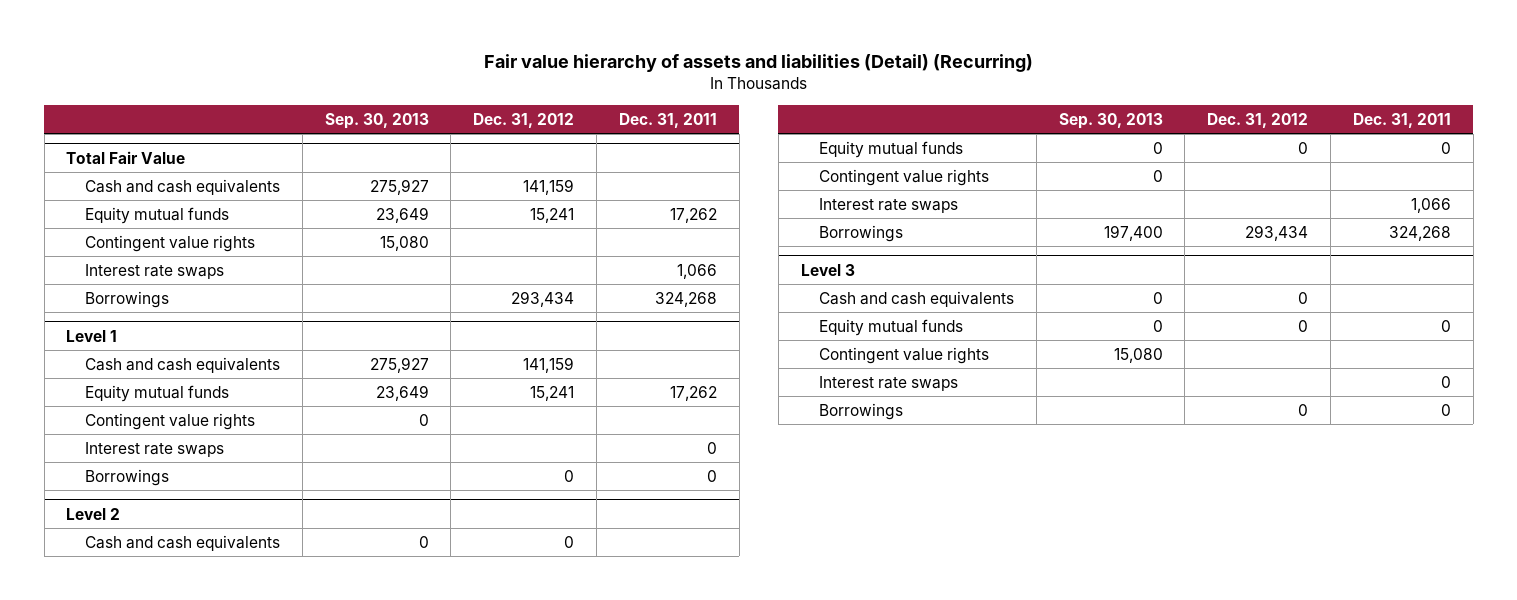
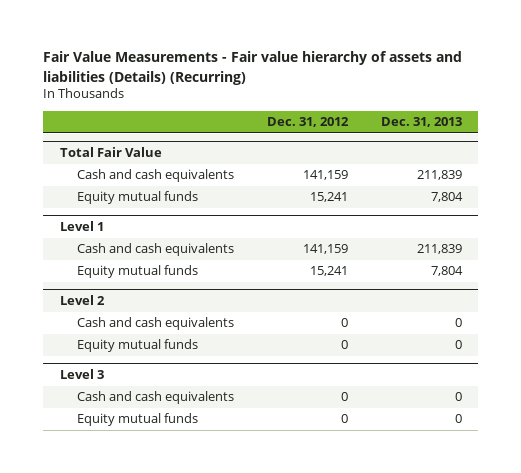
[483,54,1033,73] Fair value hierarchy of assets and liabilities (Detail) (Recurring) -> [43,51,463,85] Fair Value Measurements - Fair value hierarchy of assets and liabilities (Details) (Recurring)
[324,112,429,129] Sep. 30, 2013 -> none
[618,112,717,128] Dec. 31, 2011 -> none
none -> [380,117,462,128] Dec. 31, 2013
[84,234,255,252] Contingent value rights -> none
[84,263,224,279] Interest rate swaps -> none
[84,290,169,308] Borrowings -> none
[84,412,255,430] Contingent value rights -> none
[84,441,224,457] Interest rate swaps -> none
[84,468,169,486] Borrowings -> none
[818,168,989,186] Contingent value rights -> none
[818,197,958,213] Interest rate swaps -> none
[818,224,903,242] Borrowings -> none
[818,346,989,364] Contingent value rights -> none
[818,375,958,391] Interest rate swaps -> none
[818,402,903,420] Borrowings -> none

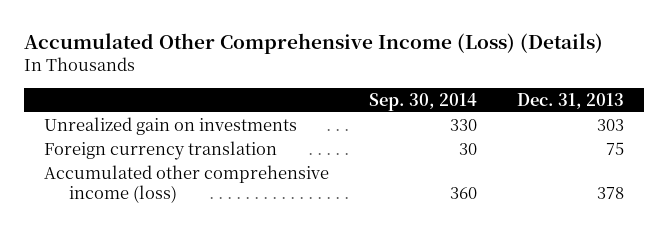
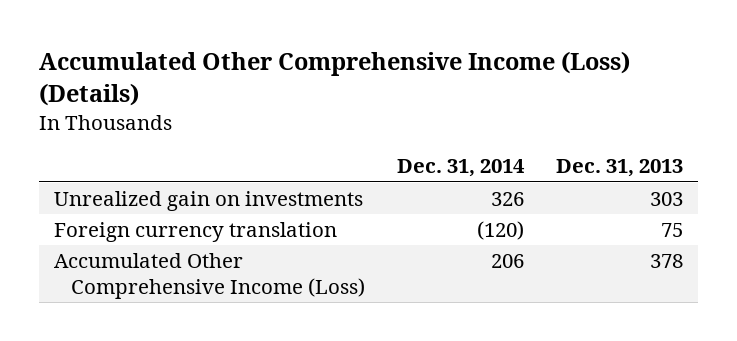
[368,92,477,111] Sep. 30, 2014 -> none
none -> [396,159,525,178] Dec. 31, 2014
[43,165,329,203] Accumulated other comprehensive income (loss) -> [54,252,366,299] Accumulated Other Comprehensive Income (Loss)

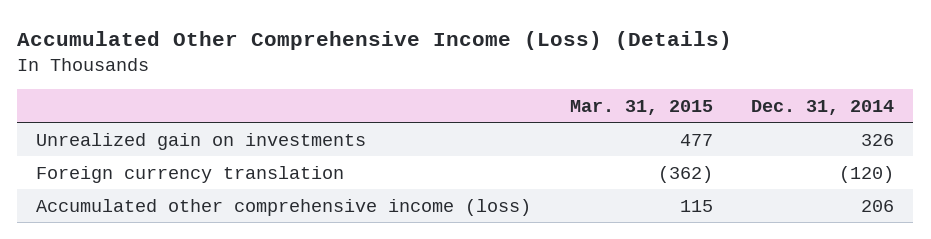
[555,159,683,178] Dec. 31, 2013 -> none
none -> [569,99,713,115] Mar. 31, 2015
[54,252,366,299] Accumulated Other Comprehensive Income (Loss) -> [36,198,532,216] Accumulated other comprehensive income (loss)

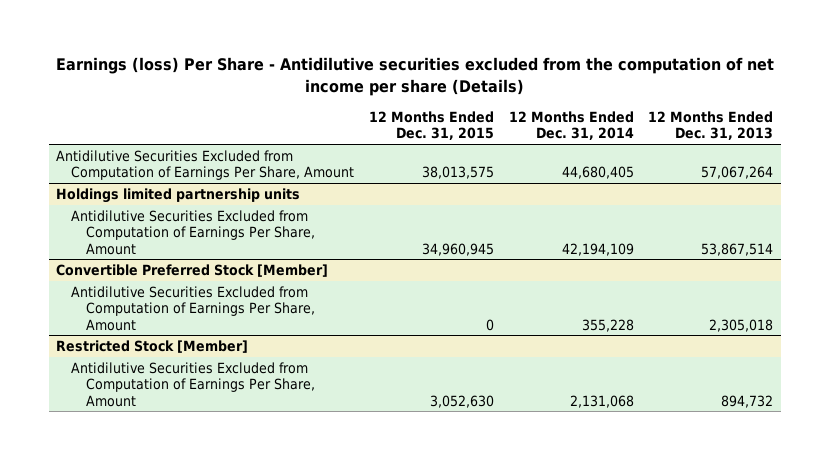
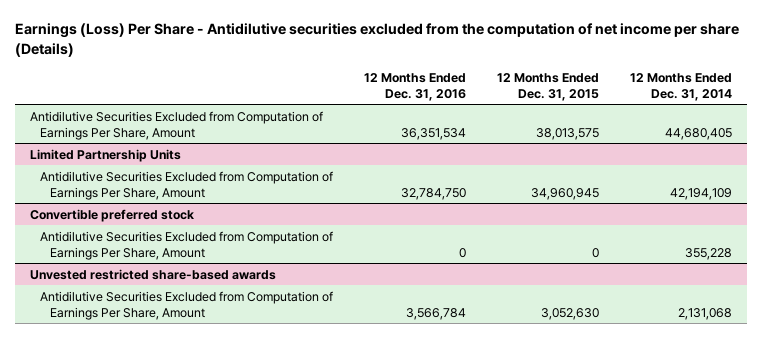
[55,57,774,97] Earnings (loss) Per Share - Antidilutive securities excluded from the computation of net income per share (Details) -> [14,23,739,57] Earnings (Loss) Per Share - Antidilutive securities excluded from the computation of net income per share (Details)
[648,111,774,141] 12 Months Ended Dec. 31, 2013 -> none
none -> [364,72,467,101] 12 Months Ended Dec. 31, 2016
[56,188,301,204] Holdings limited partnership units -> [30,148,182,162] Limited Partnership Units
[56,264,329,278] Convertible Preferred Stock [Member] -> [30,208,195,222] Convertible preferred stock
[56,340,249,354] Restricted Stock [Member] -> [30,268,277,280] Unvested restricted share-based awards

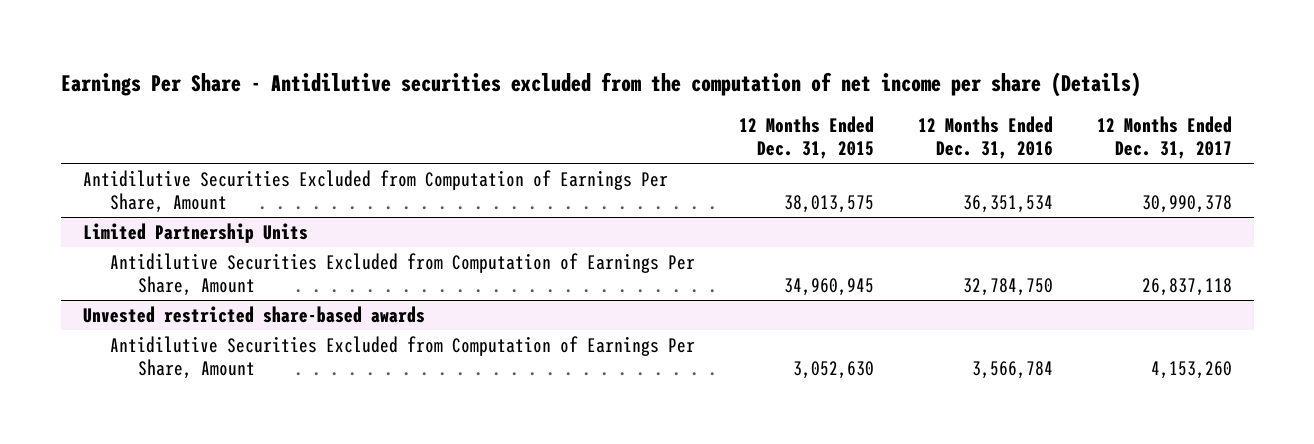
[14,23,739,57] Earnings (Loss) Per Share - Antidilutive securities excluded from the computation of net income per share (Details) -> [60,71,1141,97] Earnings Per Share - Antidilutive securities excluded from the computation of net income per share (Details)
[629,72,732,101] 12 Months Ended Dec. 31, 2014 -> none
none -> [1096,115,1232,160] 12 Months Ended Dec. 31, 2017
[30,208,195,222] Convertible preferred stock -> none
[40,230,334,260] Antidilutive Securities Excluded from Computation of Earnings Per Share, Amount -> none

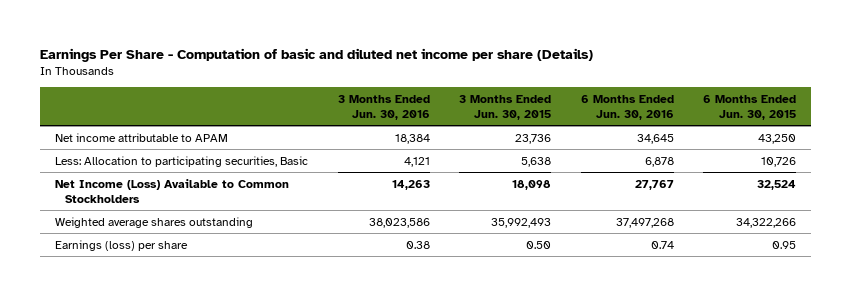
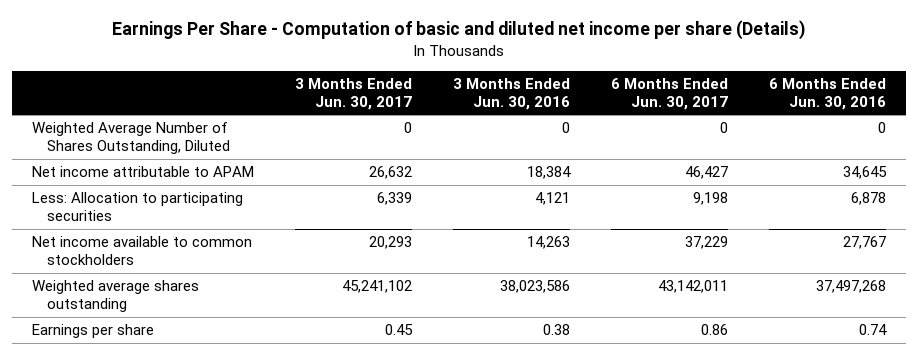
[459,95,552,120] 3 Months Ended Jun. 30, 2015 -> none
[703,95,797,120] 6 Months Ended Jun. 30, 2015 -> none
none -> [295,77,413,110] 3 Months Ended Jun. 30, 2017
none -> [610,77,728,110] 6 Months Ended Jun. 30, 2017
none -> [32,122,230,155] Weighted Average Number of Shares Outstanding, Diluted
[55,155,309,167] Less: Allocation to participating securities, Basic -> [32,192,244,222] Less: Allocation to participating securities
[55,178,290,203] Net Income (Loss) Available to Common Stockholders -> [32,236,253,266] Net income available to common stockholders
[55,239,189,251] Earnings (loss) per share -> [32,324,155,339] Earnings per share

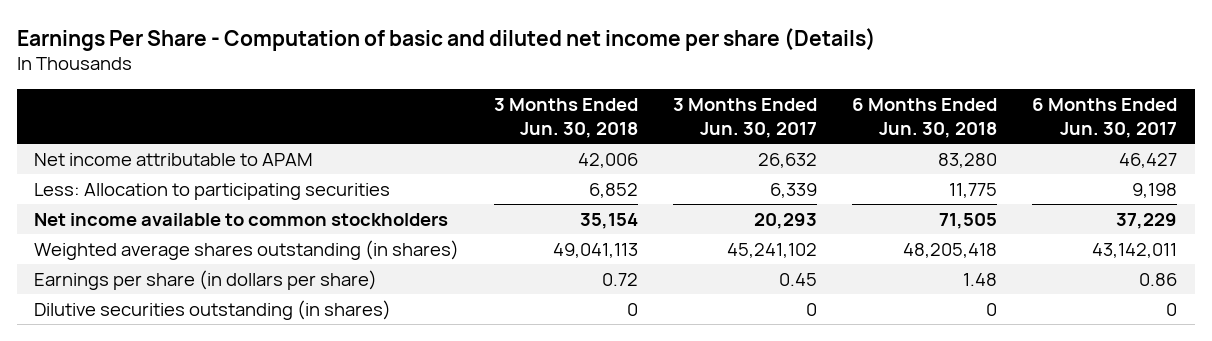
[453,77,571,110] 3 Months Ended Jun. 30, 2016 -> none
[768,77,886,110] 6 Months Ended Jun. 30, 2016 -> none
none -> [494,97,639,138] 3 Months Ended Jun. 30, 2018
none -> [852,97,998,138] 6 Months Ended Jun. 30, 2018
[32,122,230,155] Weighted Average Number of Shares Outstanding, Diluted -> none
[32,280,200,313] Weighted average shares outstanding -> [34,239,460,260] Weighted average shares outstanding (in shares)
[32,324,155,339] Earnings per share -> [34,269,378,290] Earnings per share (in dollars per share)
none -> [34,299,392,320] Dilutive securities outstanding (in shares)

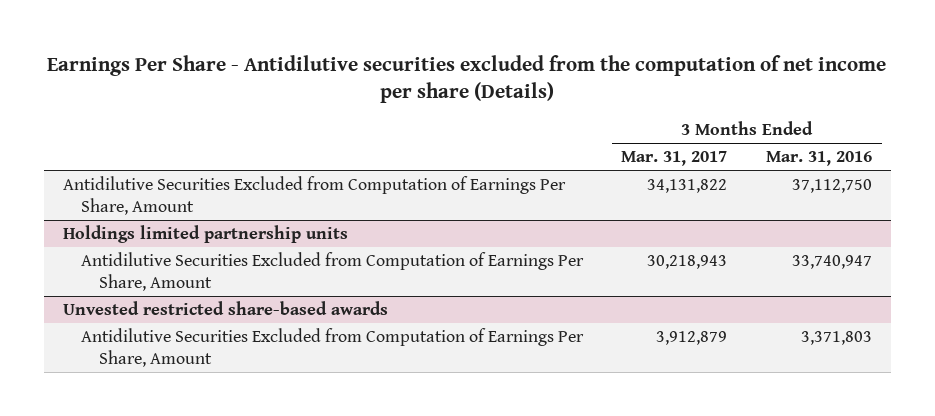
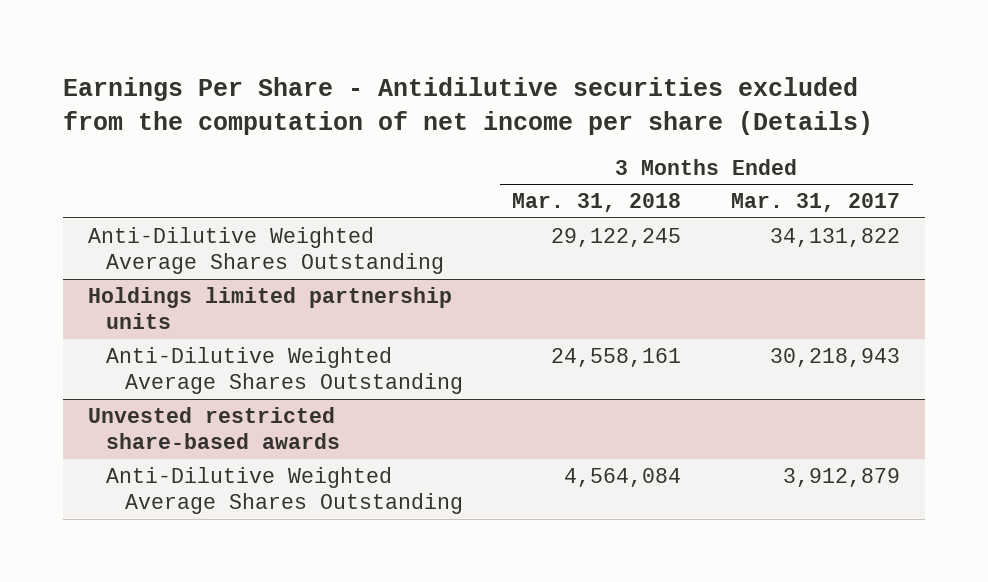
[766,151,873,167] Mar. 31, 2016 -> none
none -> [512,193,682,213] Mar. 31, 2018
[62,176,566,216] Antidilutive Securities Excluded from Computation of Earnings Per Share, Amount -> [87,226,445,275] Anti-Dilutive Weighted Average Shares Outstanding
[80,252,584,292] Antidilutive Securities Excluded from Computation of Earnings Per Share, Amount -> [106,346,463,395] Anti-Dilutive Weighted Average Shares Outstanding
[80,328,584,368] Antidilutive Securities Excluded from Computation of Earnings Per Share, Amount -> [106,466,463,515] Anti-Dilutive Weighted Average Shares Outstanding

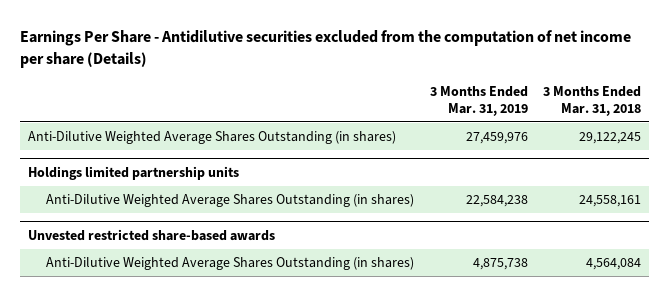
[731,193,901,213] Mar. 31, 2017 -> none
none -> [429,86,528,116] 3 Months Ended Mar. 31, 2019
[87,226,445,275] Anti-Dilutive Weighted Average Shares Outstanding -> [28,131,397,145] Anti-Dilutive Weighted Average Shares Outstanding (in shares)
[106,346,463,395] Anti-Dilutive Weighted Average Shares Outstanding -> [45,194,414,208] Anti-Dilutive Weighted Average Shares Outstanding (in shares)
[106,466,463,515] Anti-Dilutive Weighted Average Shares Outstanding -> [45,257,414,271] Anti-Dilutive Weighted Average Shares Outstanding (in shares)

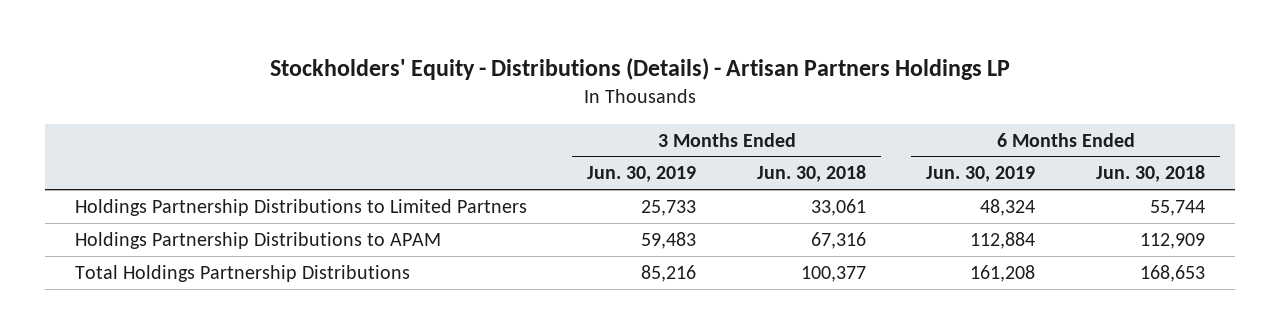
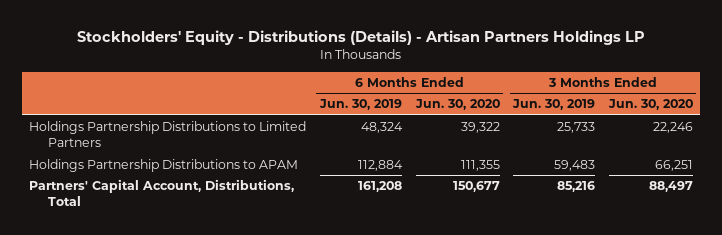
[756,165,866,183] Jun. 30, 2018 -> none
[1096,165,1206,183] Jun. 30, 2018 -> none
none -> [414,99,500,111] Jun. 30, 2020
none -> [607,99,693,111] Jun. 30, 2020
[74,264,410,282] Total Holdings Partnership Distributions -> [29,179,295,207] Partners' Capital Account, Distributions, Total

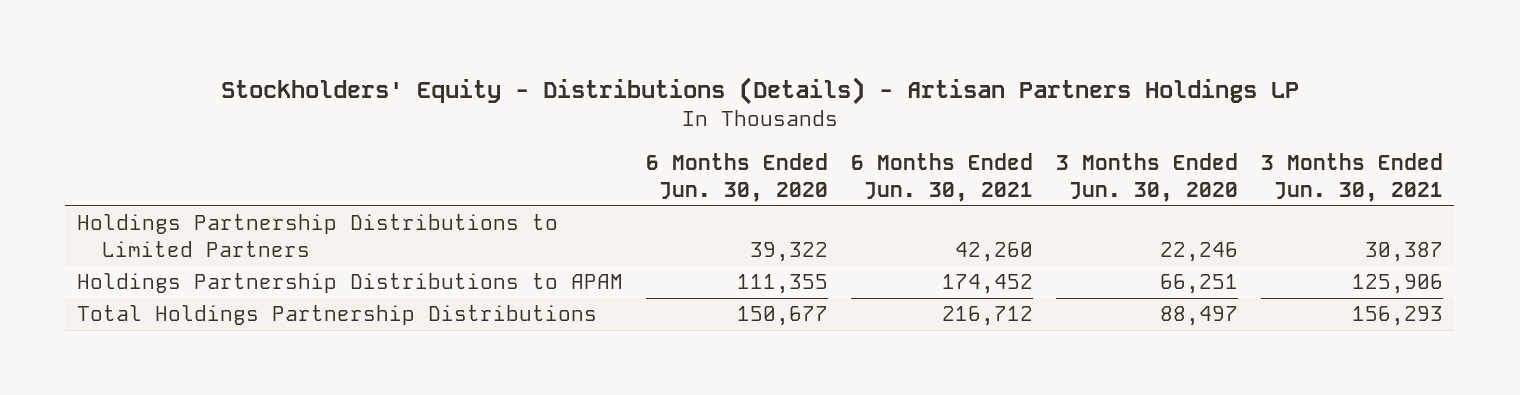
[318,99,402,111] Jun. 30, 2019 -> none
[512,99,596,111] Jun. 30, 2019 -> none
none -> [850,153,1033,202] 6 Months Ended Jun. 30, 2021
none -> [1260,153,1443,202] 3 Months Ended Jun. 30, 2021
[29,179,295,207] Partners' Capital Account, Distributions, Total -> [76,305,597,326] Total Holdings Partnership Distributions

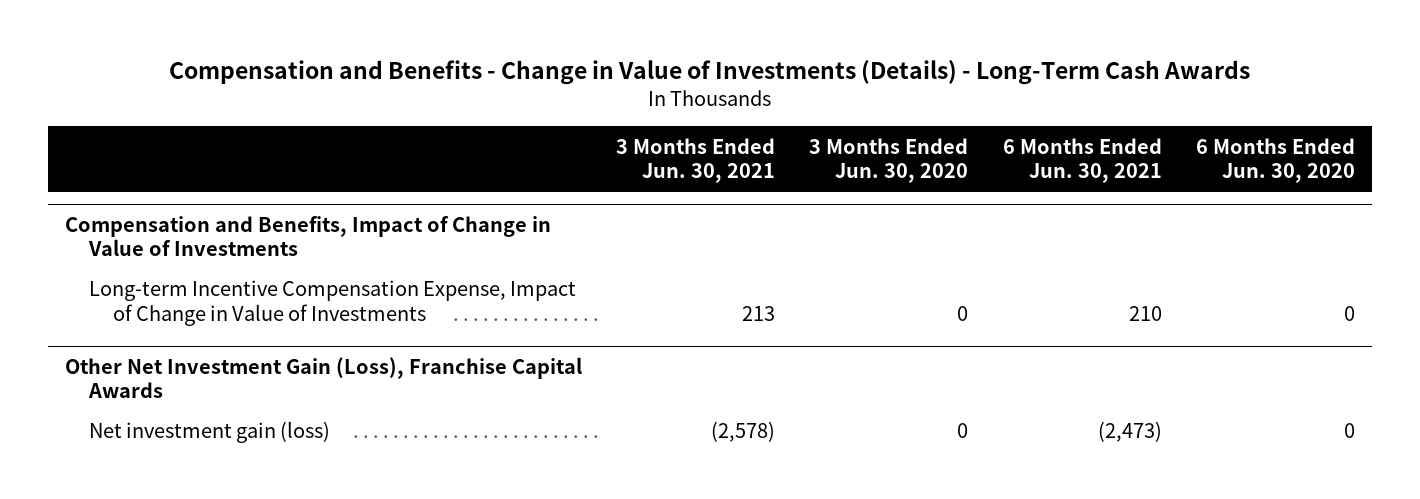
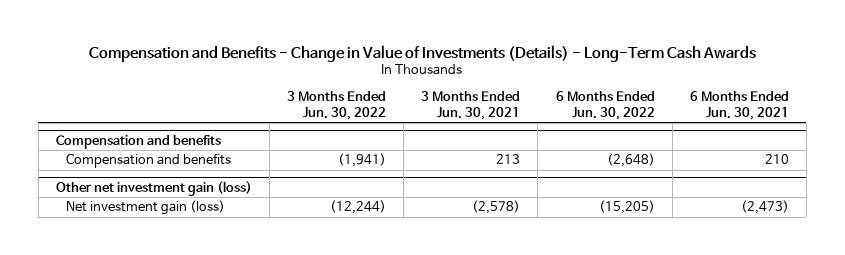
[809,137,969,184] 3 Months Ended Jun. 30, 2020 -> none
[1195,137,1355,184] 6 Months Ended Jun. 30, 2020 -> none
none -> [287,91,387,120] 3 Months Ended Jun. 30, 2022
none -> [555,91,655,120] 6 Months Ended Jun. 30, 2022
[64,215,551,257] Compensation and Benefits, Impact of Change in Value of Investments -> [55,135,221,150] Compensation and benefits
[88,280,576,326] Long-term Incentive Compensation Expense, Impact of Change in Value of Investments -> [66,153,232,169] Compensation and benefits
[64,356,582,399] Other Net Investment Gain (Loss), Franchise Capital Awards -> [55,181,252,197] Other net investment gain (loss)

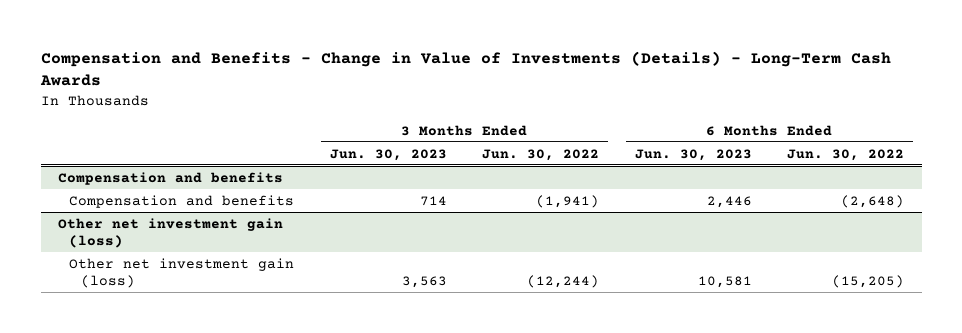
[421,91,521,120] 3 Months Ended Jun. 30, 2021 -> none
[689,91,789,120] 6 Months Ended Jun. 30, 2021 -> none
none -> [329,148,447,161] Jun. 30, 2023
none -> [634,148,752,161] Jun. 30, 2023
[66,200,226,216] Net investment gain (loss) -> [69,257,295,288] Other net investment gain (loss)

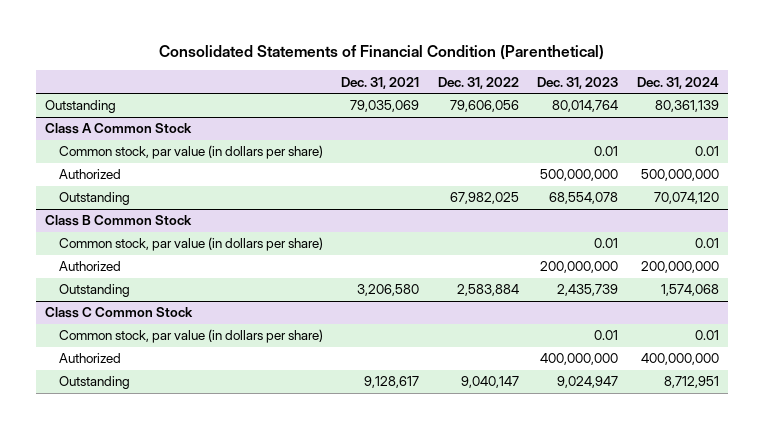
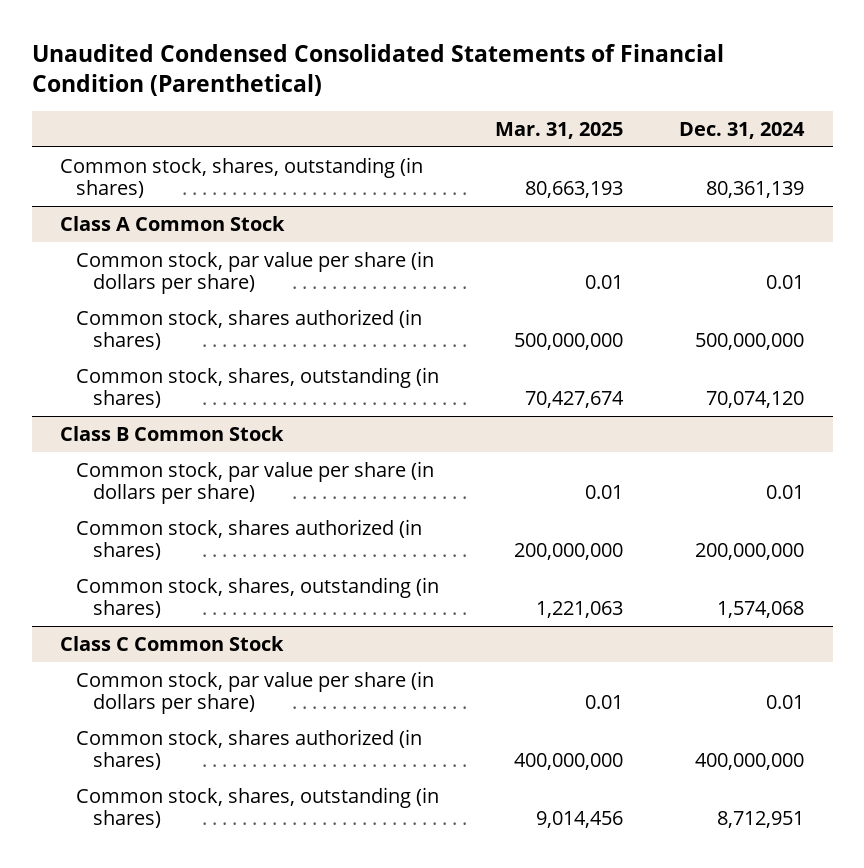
[158,44,604,60] Consolidated Statements of Financial Condition (Parenthetical) -> [31,43,724,96] Unaudited Condensed Consolidated Statements of Financial Condition (Parenthetical)
[341,76,420,89] Dec. 31, 2021 -> none
[437,76,519,89] Dec. 31, 2022 -> none
[537,76,619,89] Dec. 31, 2023 -> none
none -> [495,121,624,139] Mar. 31, 2025
[45,100,117,114] Outstanding -> [59,156,423,199] Common stock, shares, outstanding (in shares)
[59,145,324,160] Common stock, par value (in dollars per share) -> [76,250,435,295] Common stock, par value per share (in dollars per share)
[59,169,122,180] Authorized -> [76,308,423,351] Common stock, shares authorized (in shares)
[59,192,131,206] Outstanding -> [76,366,440,409] Common stock, shares, outstanding (in shares)
[59,237,324,252] Common stock, par value (in dollars per share) -> [76,460,435,505] Common stock, par value per share (in dollars per share)
[59,261,122,272] Authorized -> [76,518,423,561] Common stock, shares authorized (in shares)
[59,284,131,298] Outstanding -> [76,576,440,619] Common stock, shares, outstanding (in shares)
[59,329,324,344] Common stock, par value (in dollars per share) -> [76,670,435,715] Common stock, par value per share (in dollars per share)
[59,353,122,364] Authorized -> [76,728,423,771] Common stock, shares authorized (in shares)
[59,376,131,390] Outstanding -> [76,786,440,829] Common stock, shares, outstanding (in shares)

